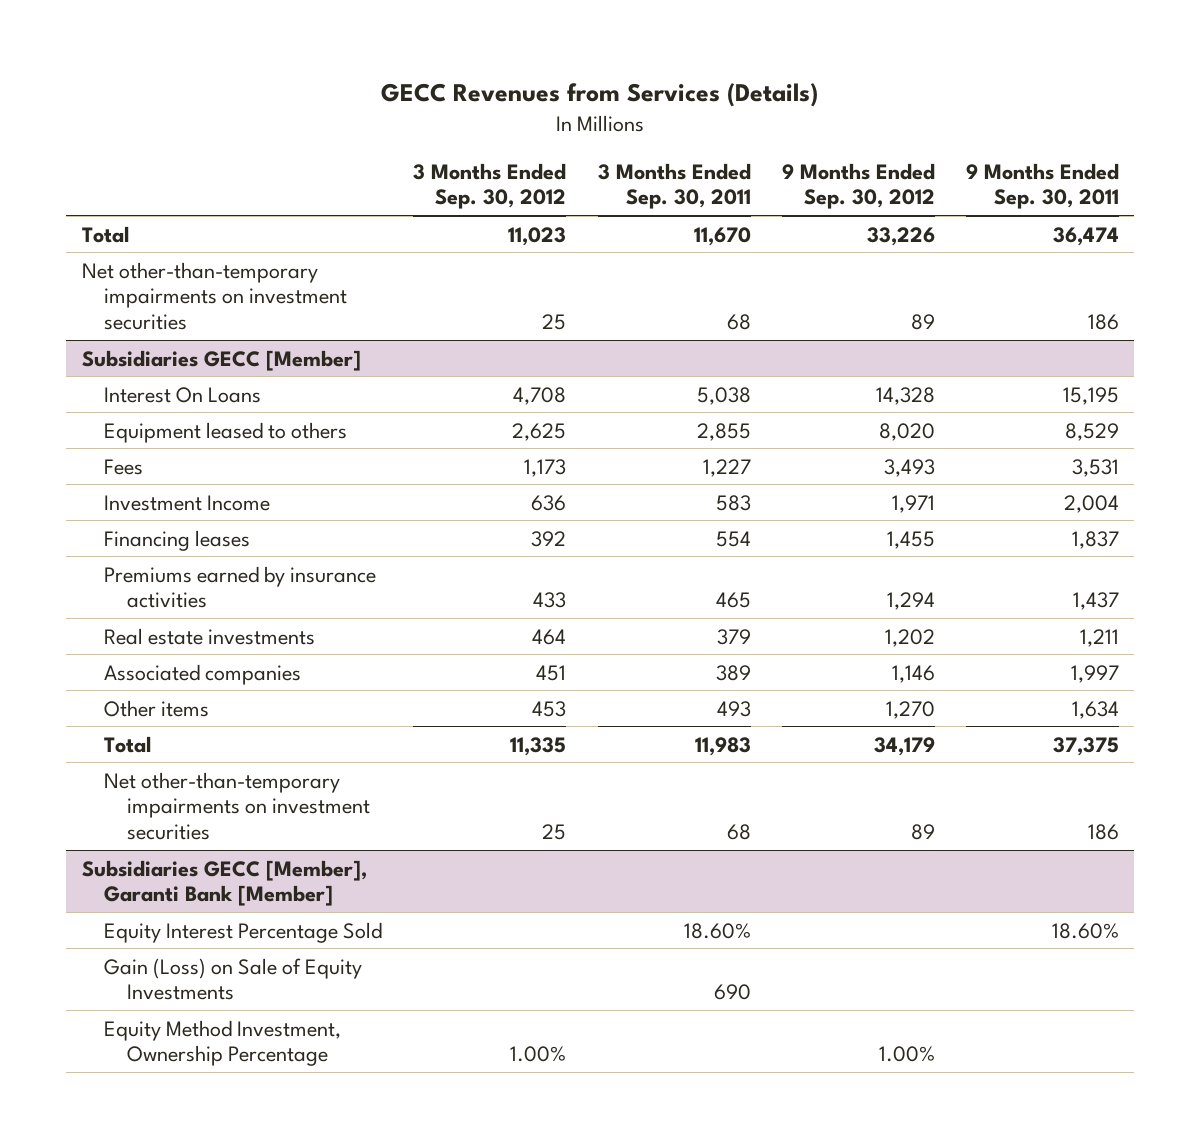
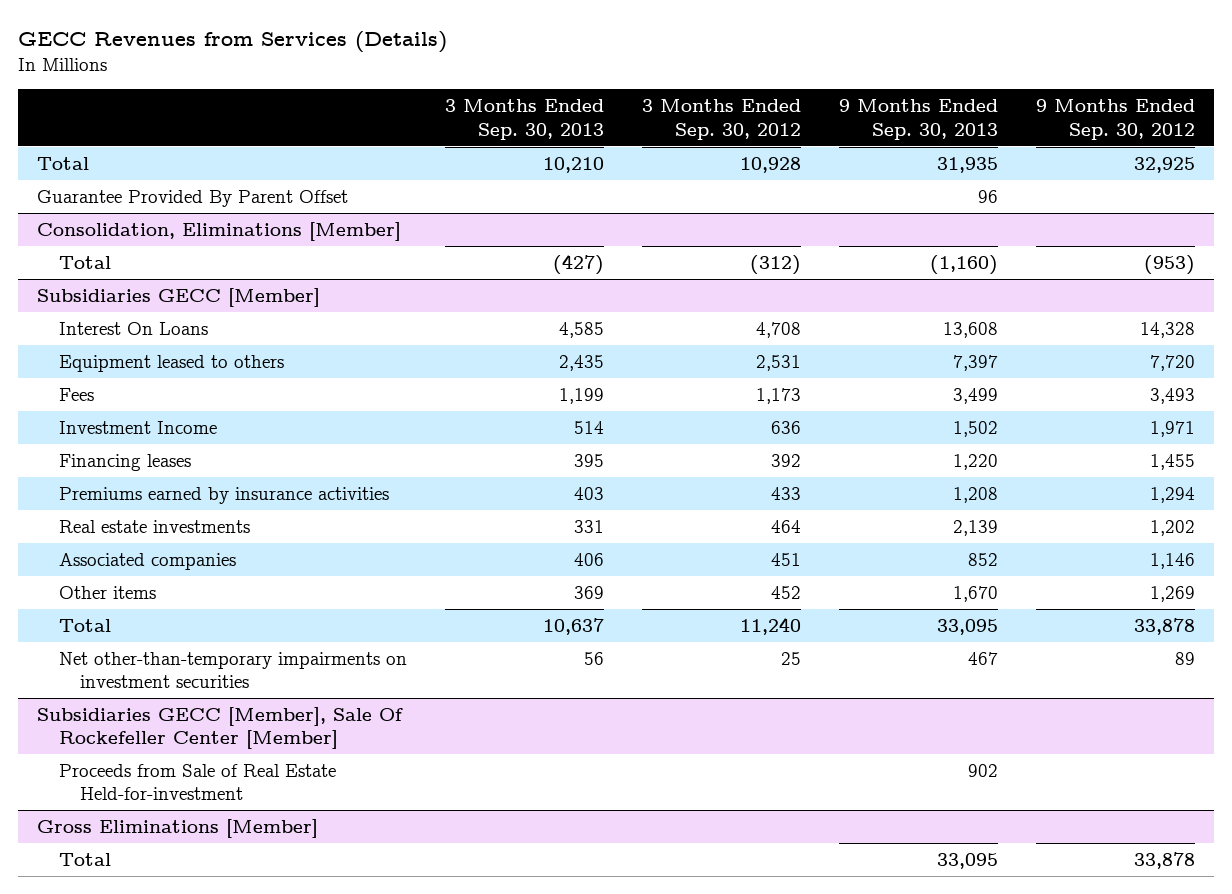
[597,162,751,210] 3 Months Ended Sep. 30, 2011 -> none
[965,162,1119,210] 9 Months Ended Sep. 30, 2011 -> none
none -> [444,99,604,140] 3 Months Ended Sep. 30, 2013
none -> [839,99,999,140] 9 Months Ended Sep. 30, 2013
[81,261,348,331] Net other-than-temporary impairments on investment securities -> none
[508,226,567,246] 11,023 -> [739,156,801,173] 10,928
[866,226,935,246] 33,226 -> [1134,156,1196,173] 32,925
none -> [37,189,349,207] Guarantee Provided By Parent Offset
none -> [37,221,402,241] Consolidation, Eliminations [Member]
none -> [58,255,111,269] Total
[512,422,567,441] 2,625 -> [755,354,801,371] 2,531
[878,422,935,441] 8,020 -> [1150,354,1196,371] 7,720
[532,700,567,717] 453 -> [770,585,801,599] 452
[885,700,935,719] 1,270 -> [1150,585,1196,602] 1,269
[510,736,567,756] 11,335 -> [739,616,801,635] 11,240
[873,736,935,756] 34,179 -> [1134,617,1196,635] 33,878
[81,859,367,907] Subsidiaries GECC [Member], Garanti Bank [Member] -> none
[104,921,383,943] Equity Interest Percentage Sold -> none
[104,957,363,1001] Gain (Loss) on Sale of Equity Investments -> none
[104,1019,342,1067] Equity Method Investment, Ownership Percentage -> none
none -> [37,706,404,750] Subsidiaries GECC [Member], Sale Of Rockefeller Center [Member]
none -> [58,763,336,801] Proceeds from Sale of Real Estate Held-for-investment
none -> [37,818,319,838] Gross Eliminations [Member]
none -> [58,852,111,866] Total

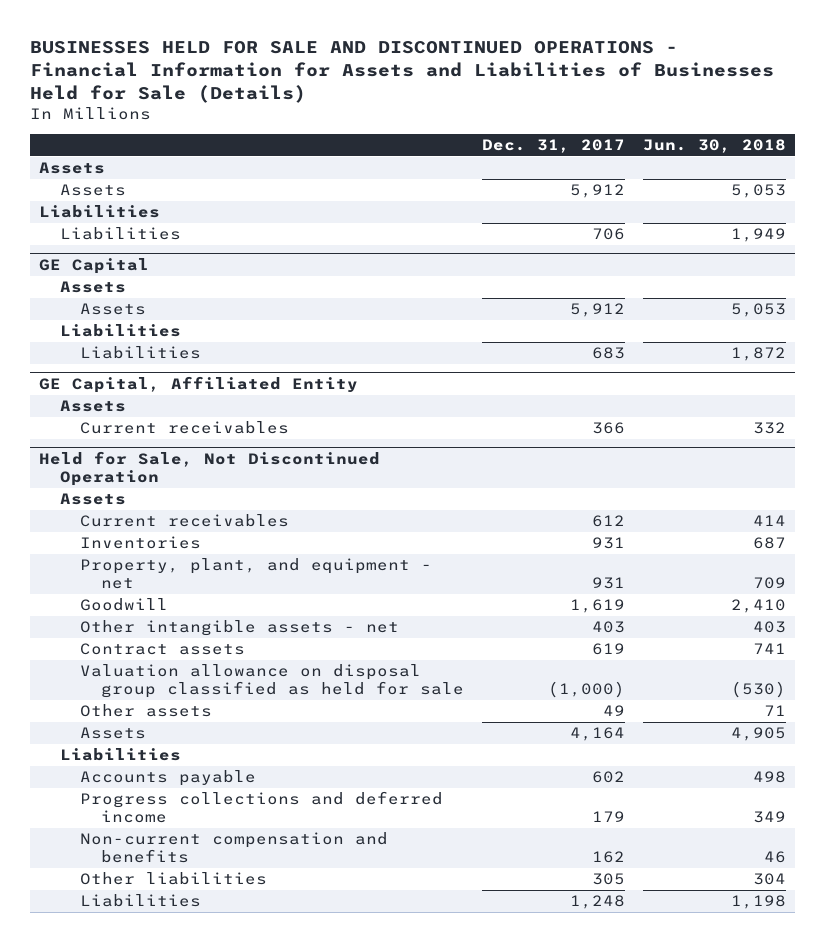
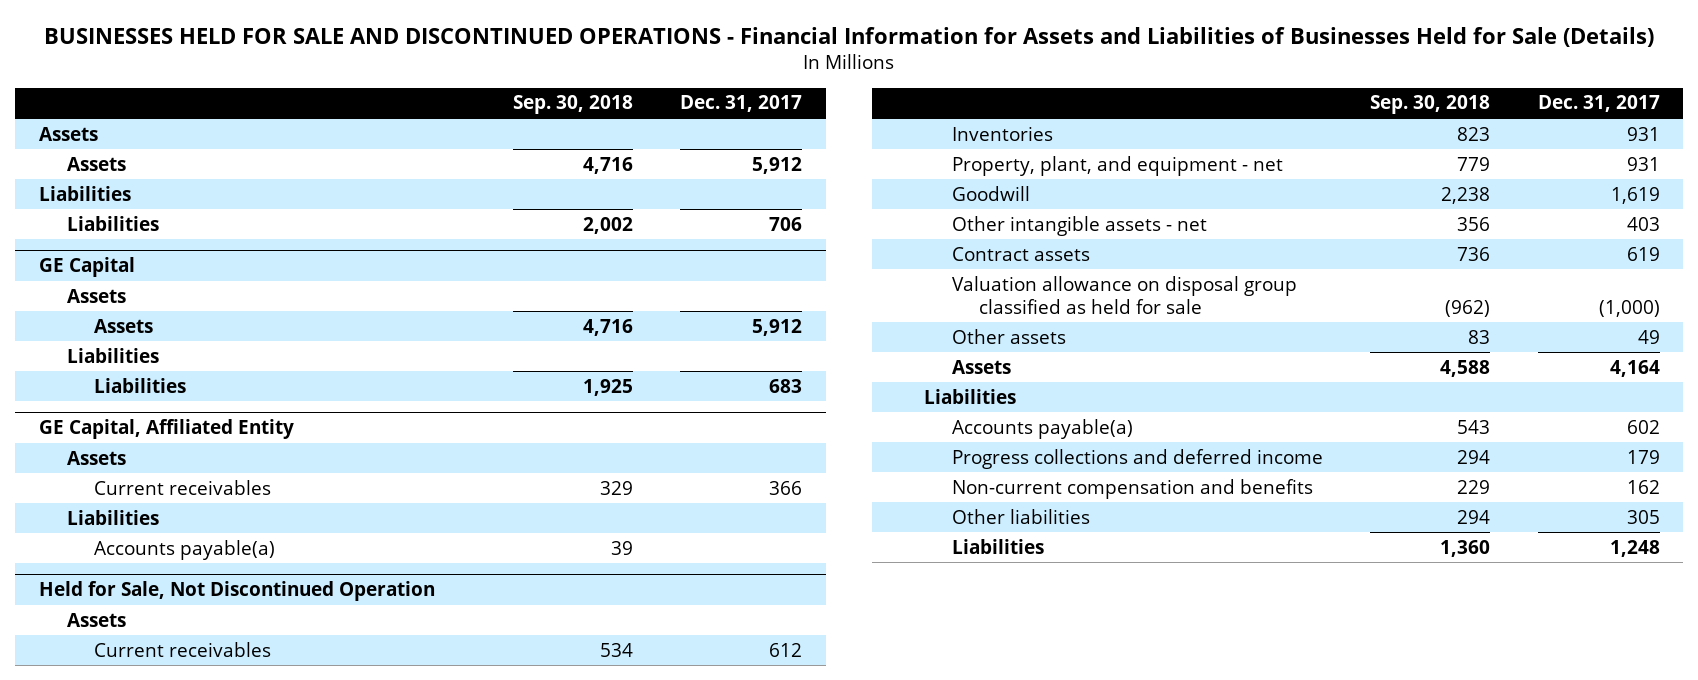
[643,139,787,154] Jun. 30, 2018 -> none
none -> [512,95,633,115] Sep. 30, 2018
none -> [66,509,159,525] Liabilities
none -> [94,539,276,560] Accounts payable(a)
[80,770,257,787] Accounts payable -> [951,418,1133,439] Accounts payable(a)

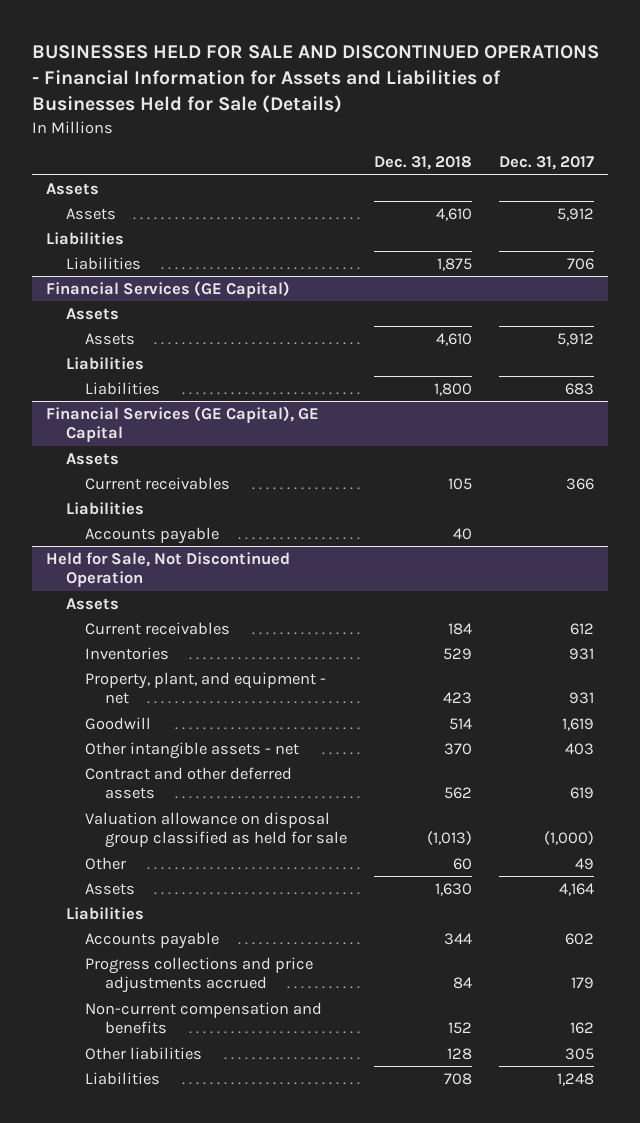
[512,95,633,115] Sep. 30, 2018 -> none
none -> [374,156,473,171] Dec. 31, 2018
[38,257,135,278] GE Capital -> [45,280,290,298] Financial Services (GE Capital)
[38,419,294,440] GE Capital, Affiliated Entity -> none
none -> [45,405,319,443] Financial Services (GE Capital), GE Capital
[94,539,276,560] Accounts payable(a) -> [85,526,220,544] Accounts payable
[951,246,1090,261] Contract assets -> [85,766,293,800] Contract and other deferred assets
[951,328,1066,344] Other assets -> [85,856,127,870] Other
[951,418,1133,439] Accounts payable(a) -> [85,931,220,949] Accounts payable
[951,448,1323,469] Progress collections and deferred income -> [85,956,314,994] Progress collections and price adjustments accrued

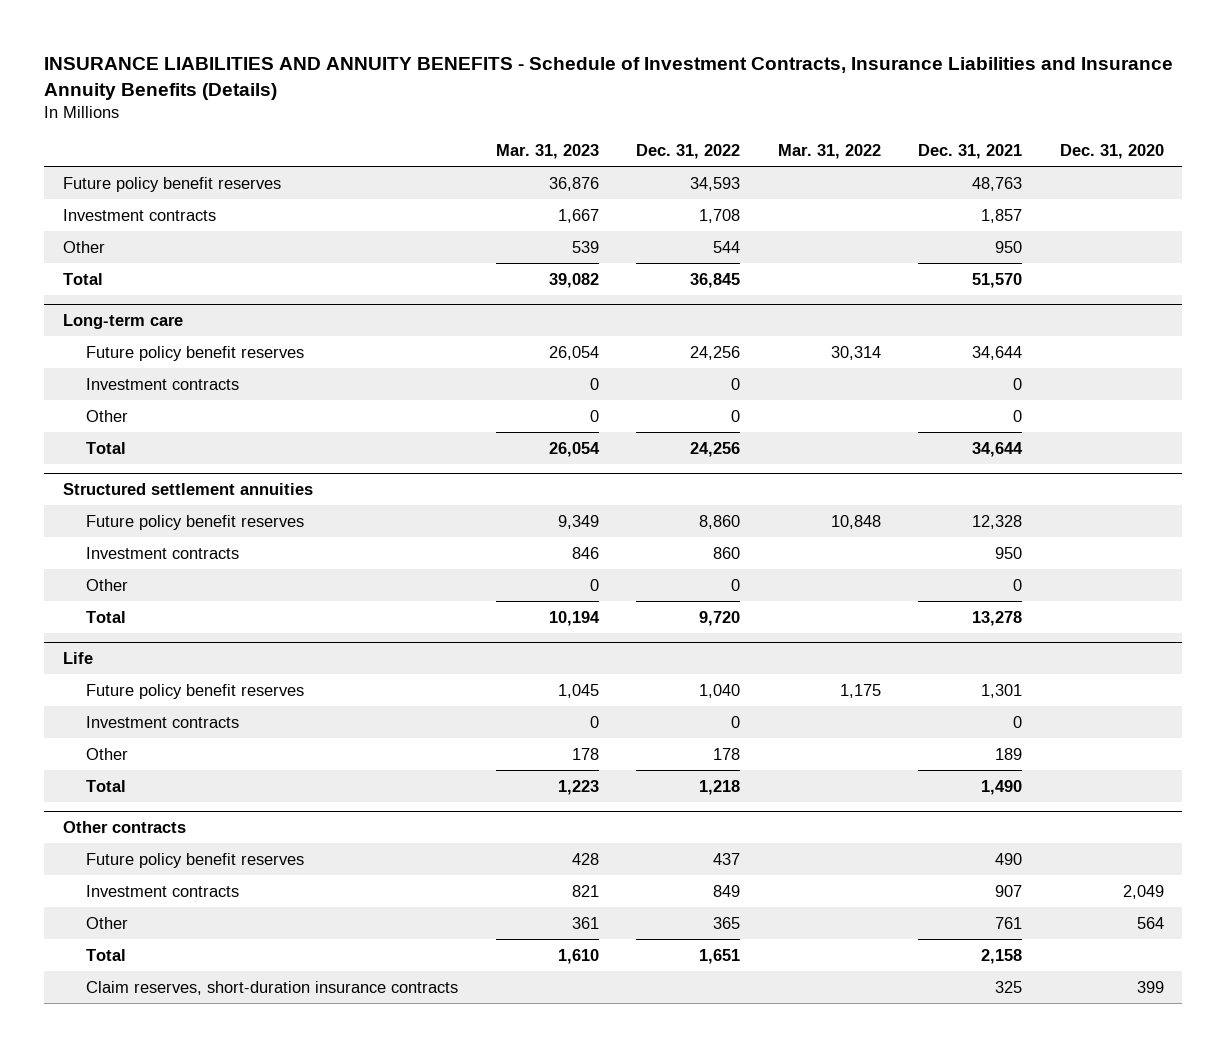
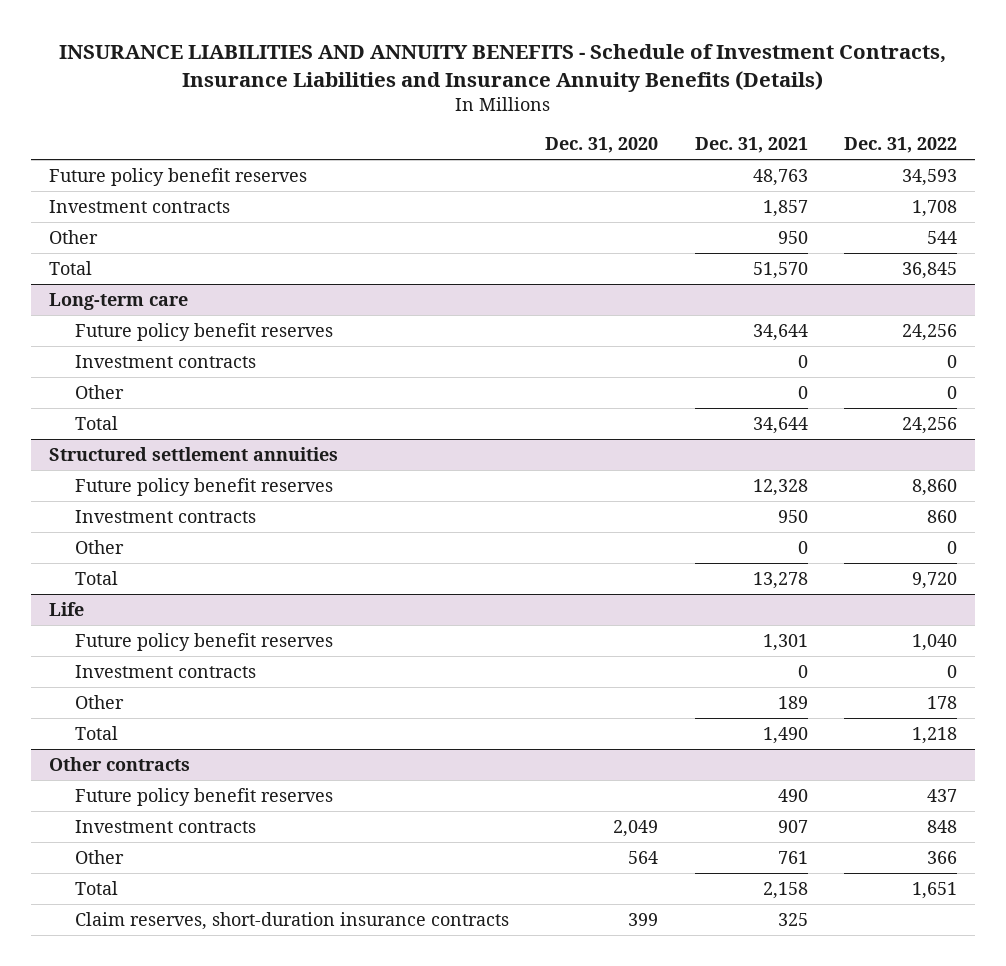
[495,144,599,160] Mar. 31, 2023 -> none
[777,144,881,160] Mar. 31, 2022 -> none
[713,884,741,897] 849 -> [927,819,958,833] 848
[713,916,741,929] 365 -> [927,850,958,864] 366

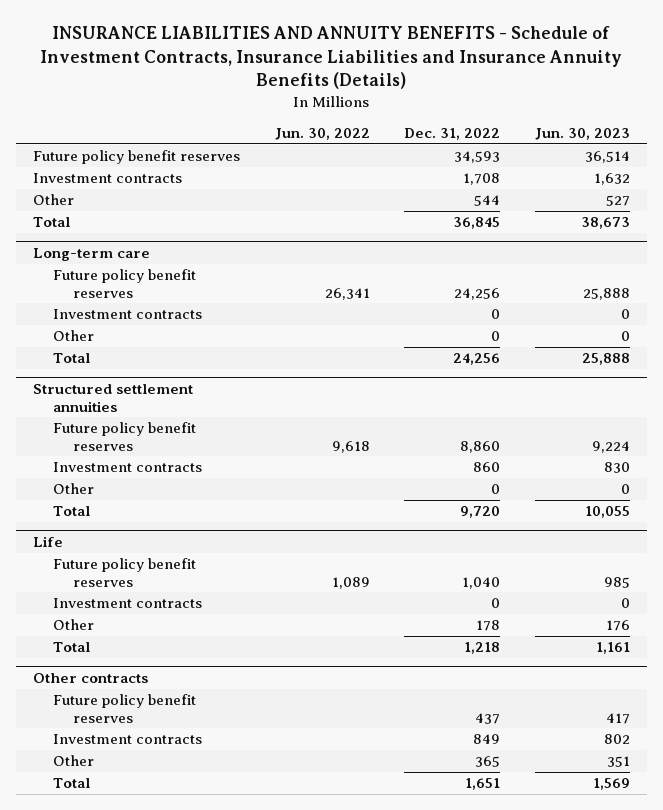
[545,137,659,154] Dec. 31, 2020 -> none
[694,137,808,154] Dec. 31, 2021 -> none
none -> [274,127,370,140] Jun. 30, 2022
none -> [534,127,630,140] Jun. 30, 2023
[927,819,958,833] 848 -> [473,734,501,745] 849
[927,850,958,864] 366 -> [475,756,501,768] 365
[74,911,509,930] Claim reserves, short-duration insurance contracts -> none

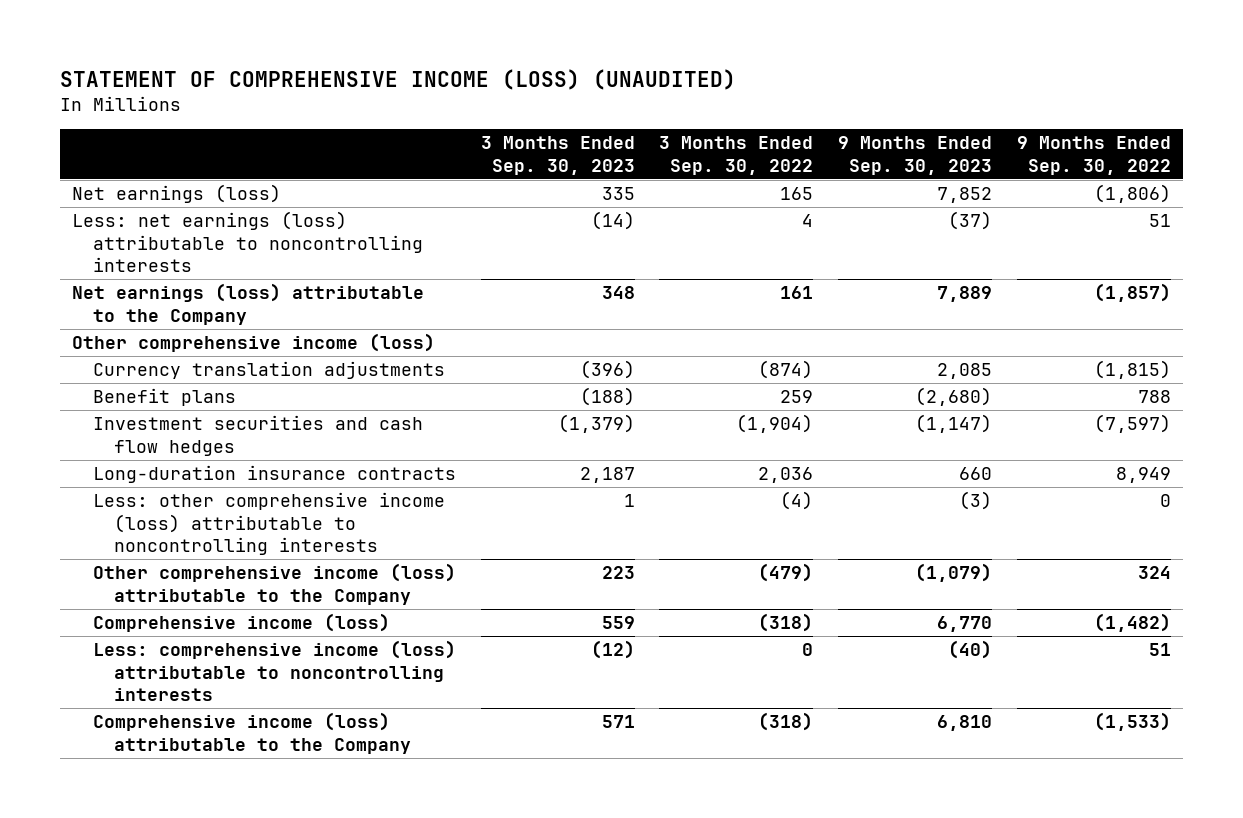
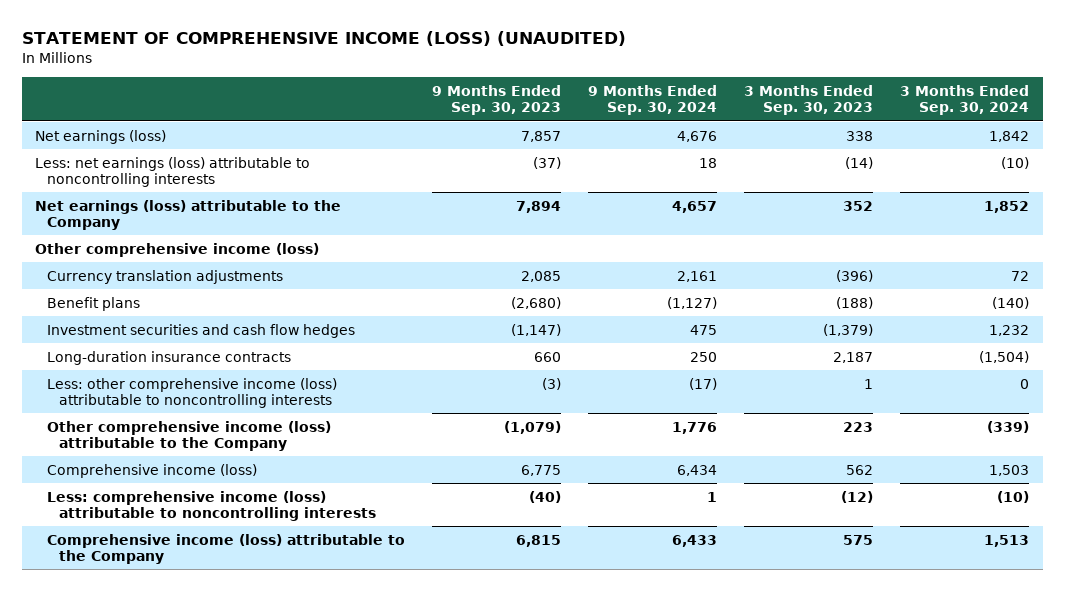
[659,136,814,175] 3 Months Ended Sep. 30, 2022 -> none
[1016,136,1171,175] 9 Months Ended Sep. 30, 2022 -> none
none -> [588,84,718,116] 9 Months Ended Sep. 30, 2024
none -> [900,84,1030,116] 3 Months Ended Sep. 30, 2024
[601,187,635,201] 335 -> [846,130,874,141] 338
[937,187,993,204] 7,852 -> [521,130,562,142] 7,857
[601,286,635,300] 348 -> [843,200,874,211] 352
[937,286,993,303] 7,889 -> [516,200,562,213] 7,894
[601,616,635,630] 559 -> [846,464,874,475] 562
[937,616,993,633] 6,770 -> [521,464,562,476] 6,775
[601,715,635,729] 571 -> [843,534,874,545] 575
[937,715,993,732] 6,810 -> [516,534,562,547] 6,815

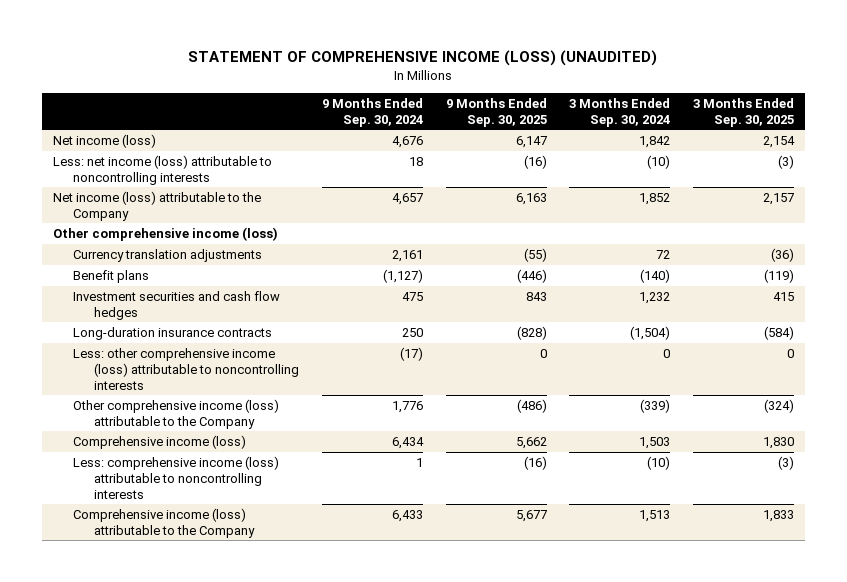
[432,84,562,116] 9 Months Ended Sep. 30, 2023 -> none
[744,84,874,116] 3 Months Ended Sep. 30, 2023 -> none
none -> [445,97,547,127] 9 Months Ended Sep. 30, 2025
none -> [693,97,795,127] 3 Months Ended Sep. 30, 2025
[35,129,167,144] Net earnings (loss) -> [52,133,156,148] Net income (loss)
[35,156,311,188] Less: net earnings (loss) attributable to noncontrolling interests -> [52,154,272,185] Less: net income (loss) attributable to noncontrolling interests
[35,199,342,231] Net earnings (loss) attributable to the Company -> [52,190,261,221] Net income (loss) attributable to the Company

